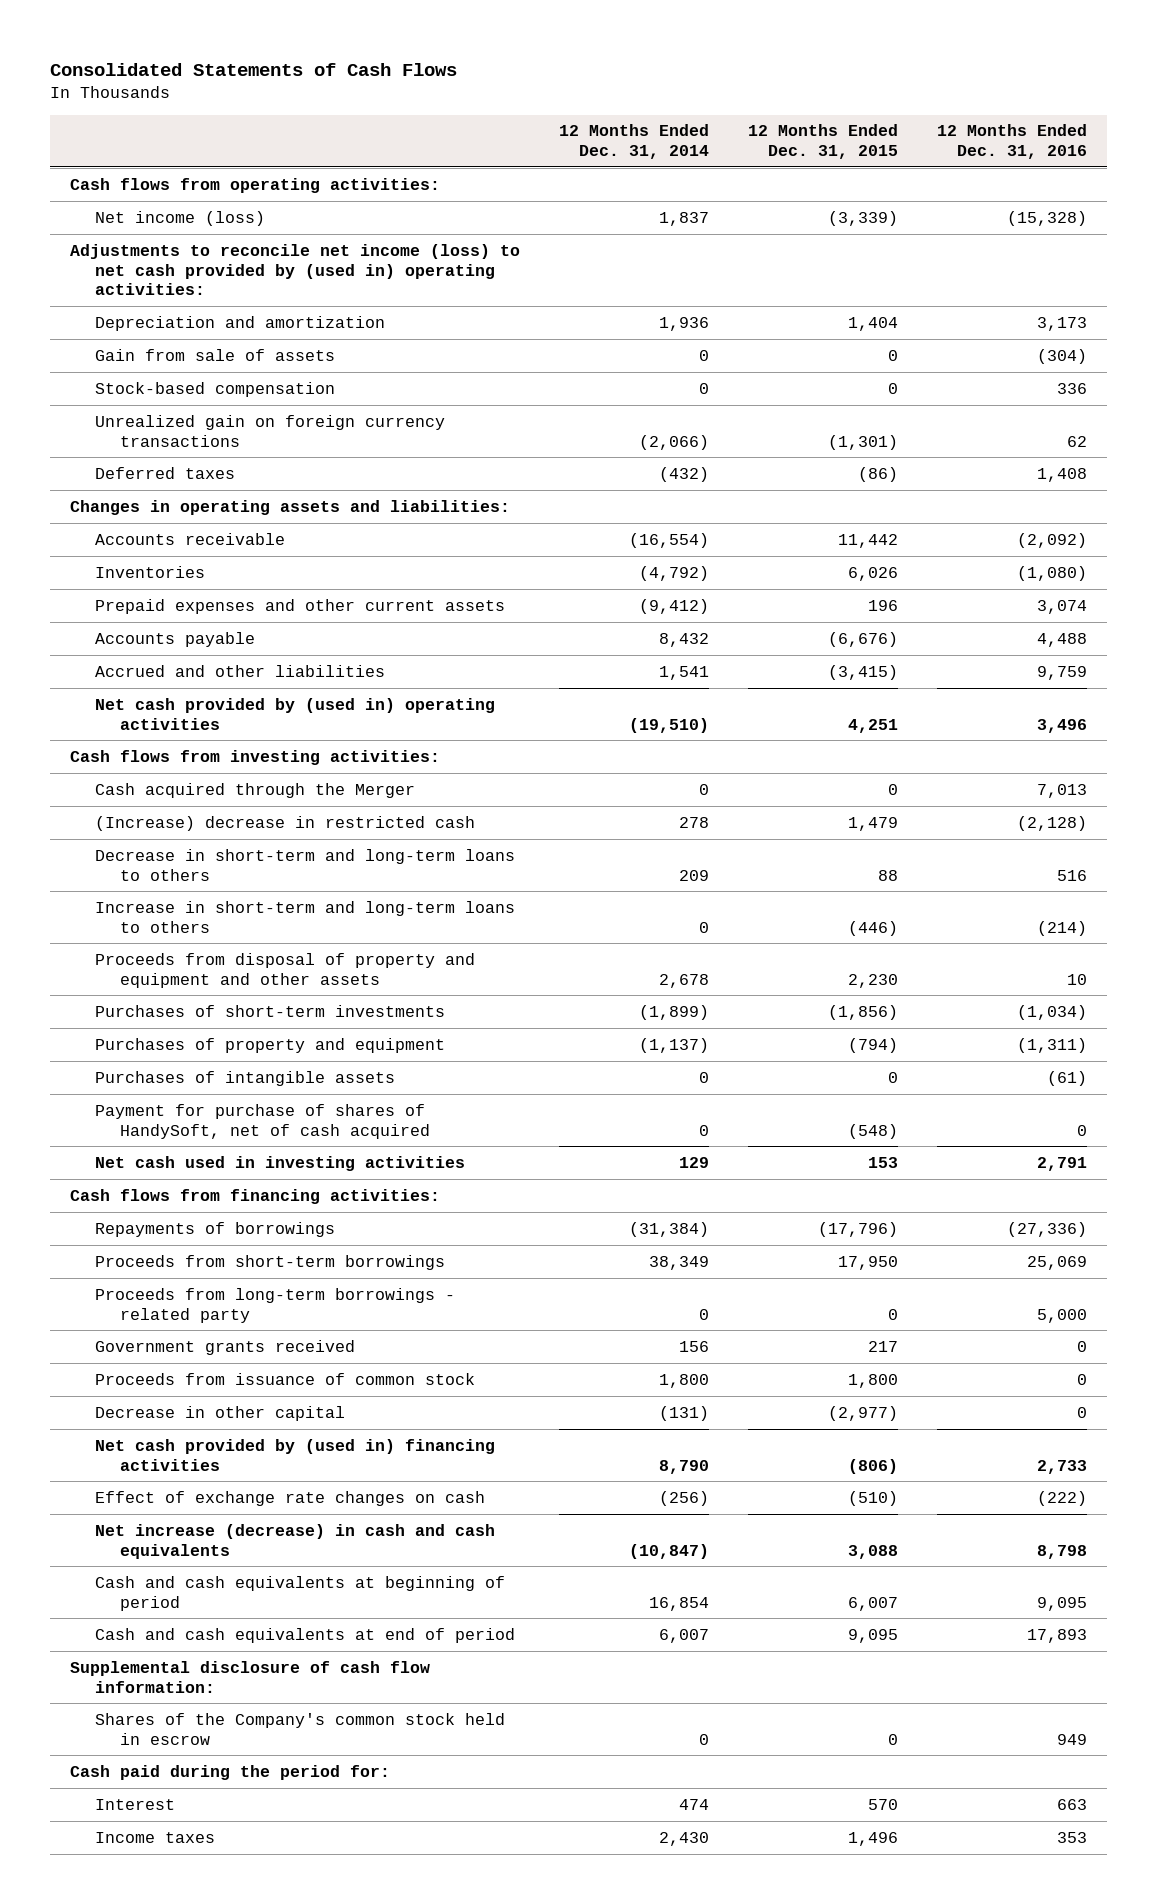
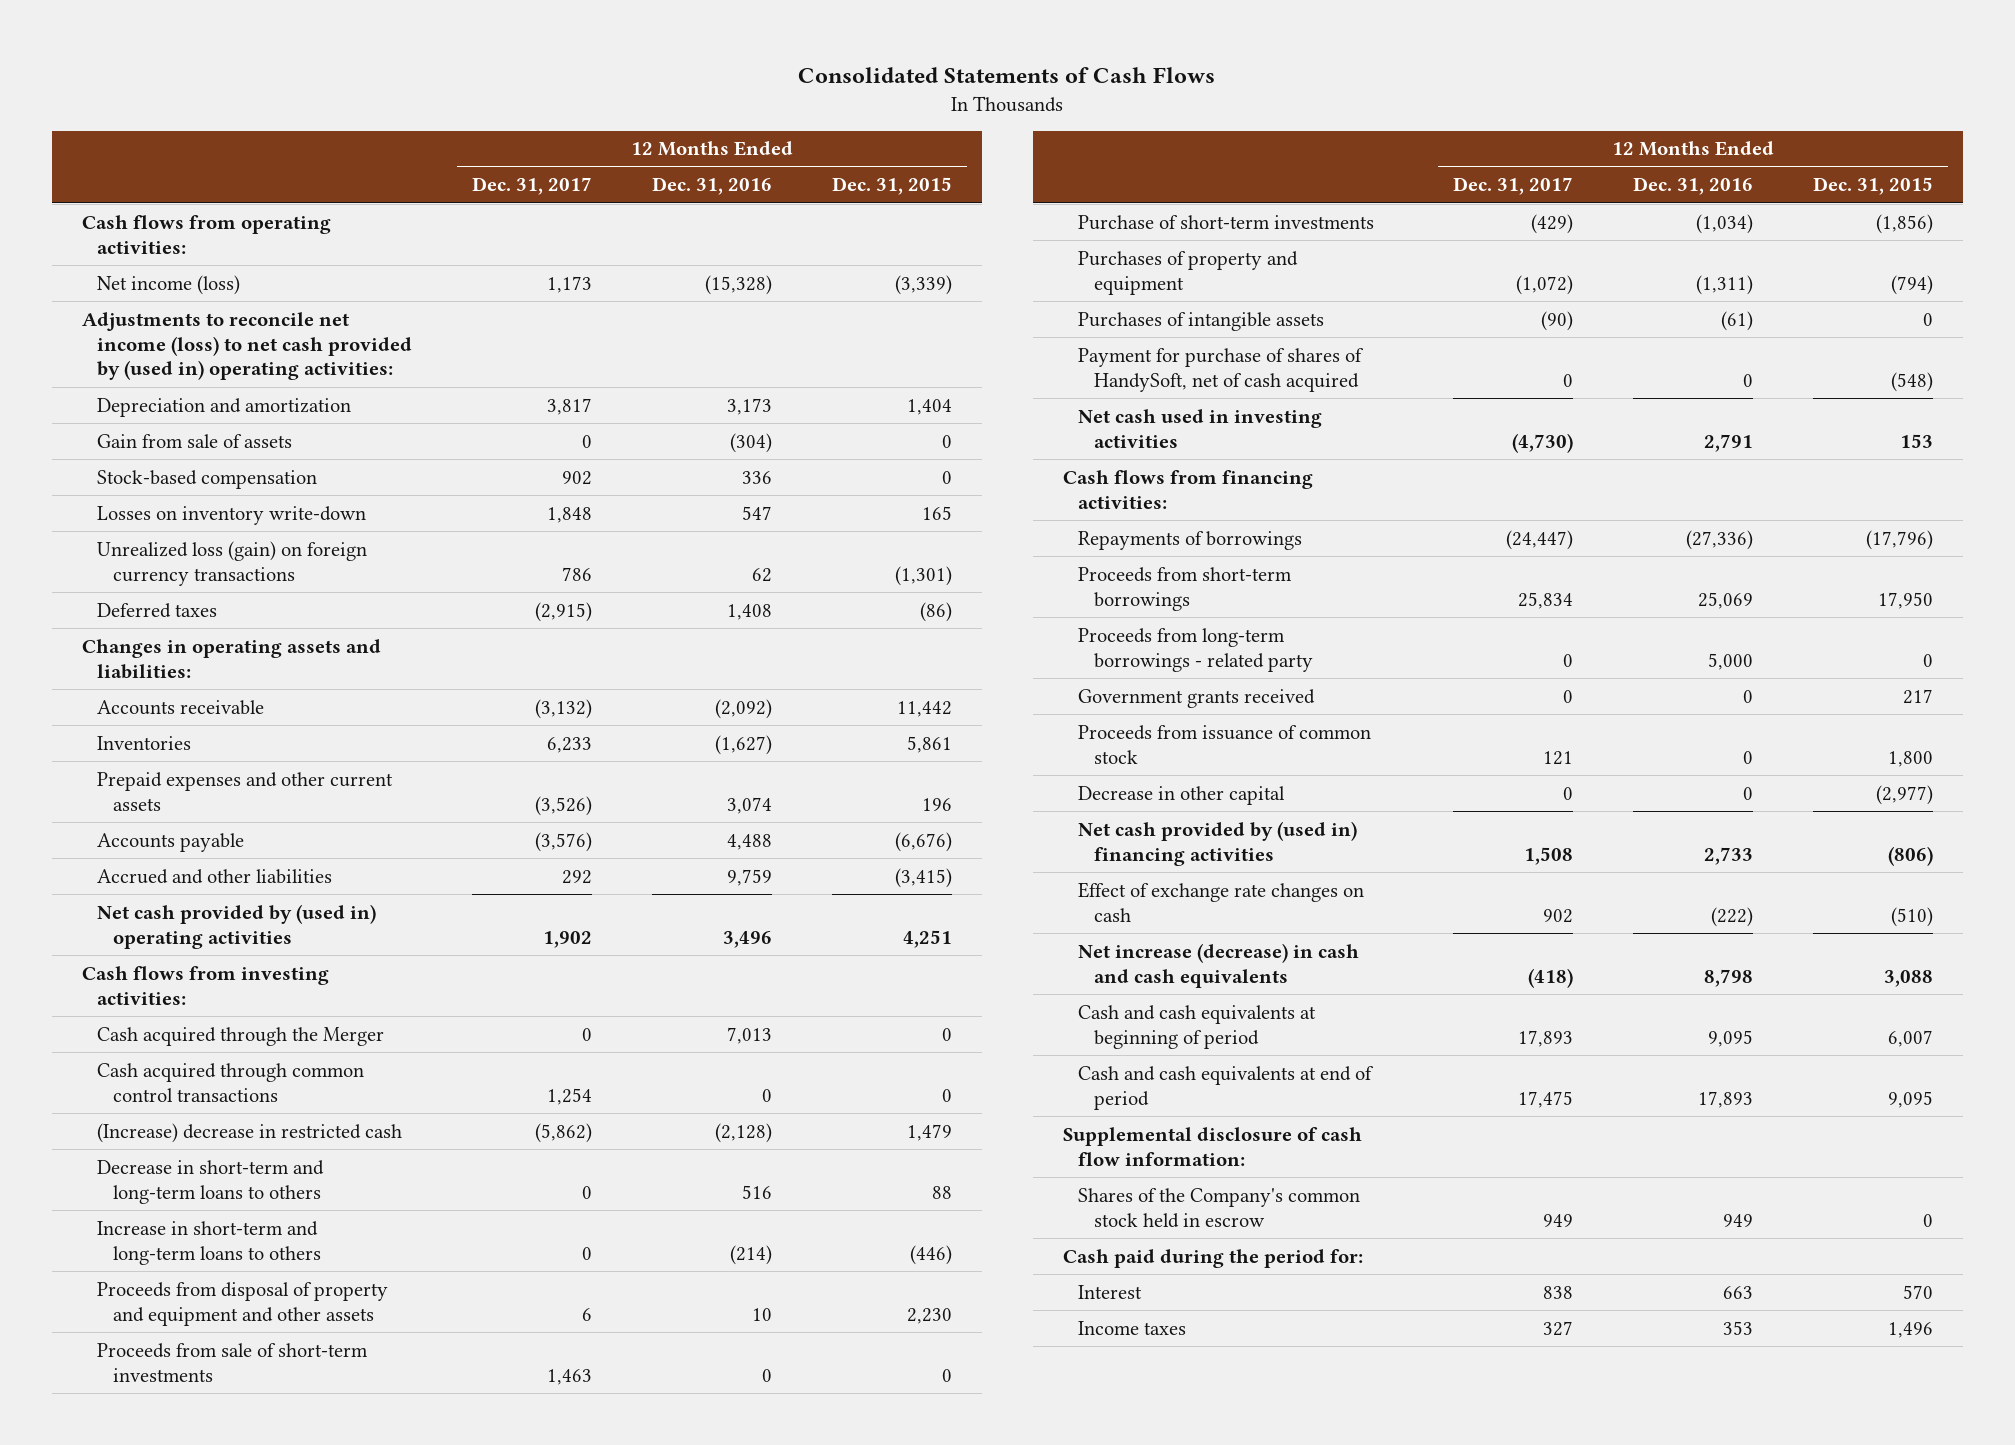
[558,124,709,160] 12 Months Ended Dec. 31, 2014 -> none
none -> [472,177,593,196] Dec. 31, 2017
none -> [97,505,367,525] Losses on inventory write-down
[94,414,445,447] Unrealized gain on foreign currency transactions -> [97,540,368,586] Unrealized loss (gain) on foreign currency transactions
[848,566,899,581] 6,026 -> [907,735,953,753] 5,861
[1017,565,1088,581] (1,080) -> [715,734,773,755] (1,627)
none -> [97,1062,365,1102] Cash acquired through common control transactions
none -> [97,1342,369,1382] Proceeds from sale of short-term investments
[94,1004,445,1017] Purchases of short-term investments -> [1078,214,1375,230] Purchase of short-term investments

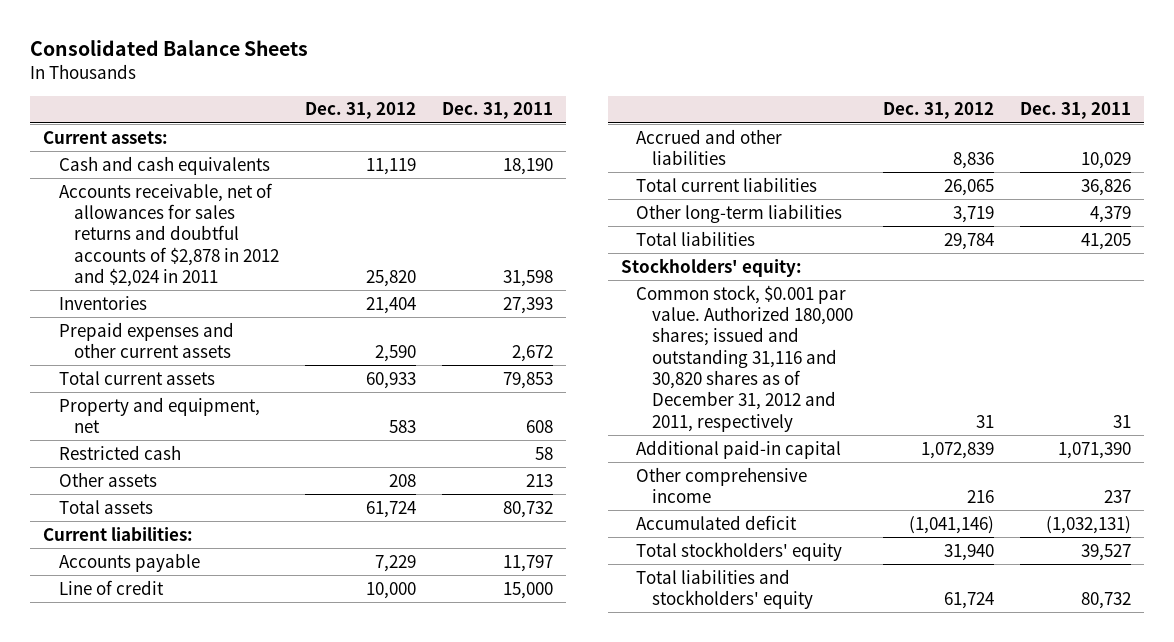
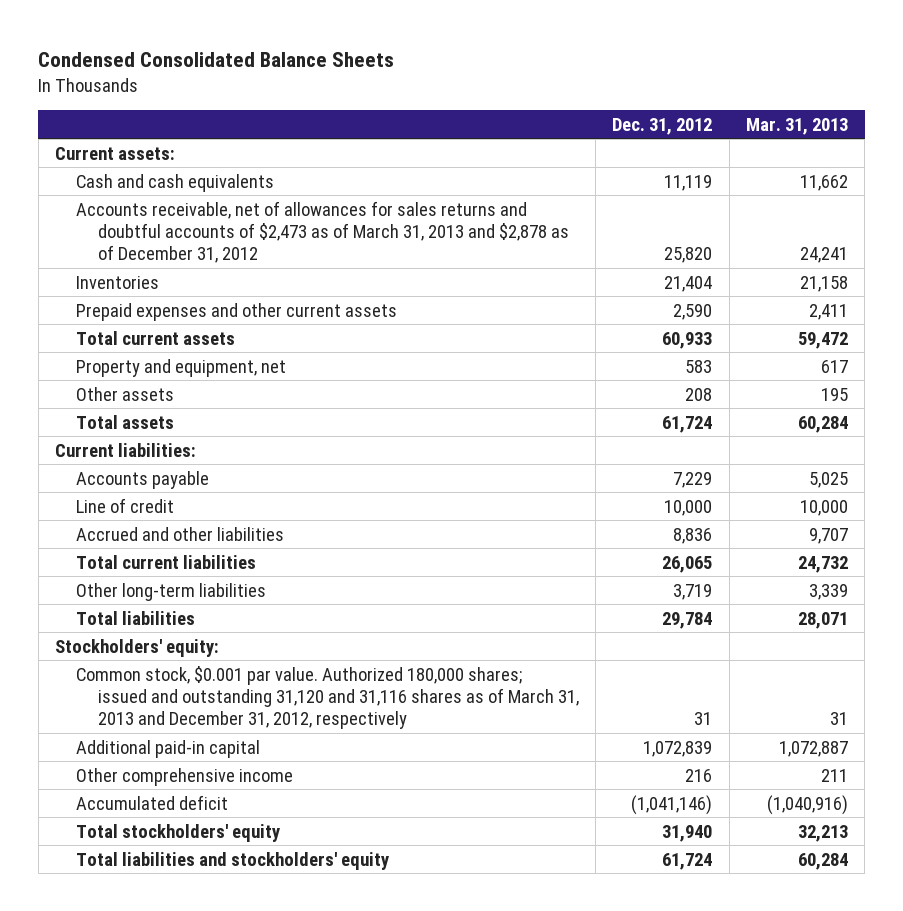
[30,40,309,57] Consolidated Balance Sheets -> [38,51,395,67] Condensed Consolidated Balance Sheets
[442,102,554,120] Dec. 31, 2011 -> none
none -> [745,117,848,135] Mar. 31, 2013
[58,182,279,287] Accounts receivable, net of allowances for sales returns and doubtful accounts of $2,878 in 2012 and $2,024 in 2011 -> [76,200,569,264] Accounts receivable, net of allowances for sales returns and doubtful accounts of $2,473 as of March 31, 2013 and $2,878 as of December 31, 2012
[58,444,181,460] Restricted cash -> none
[636,284,853,432] Common stock, $0.001 par value. Authorized 180,000 shares; issued and outstanding 31,116 and 30,820 shares as of December 31, 2012 and 2011, respectively -> [76,665,579,730] Common stock, $0.001 par value. Authorized 180,000 shares; issued and outstanding 31,120 and 31,116 shares as of March 31, 2013 and December 31, 2012, respectively

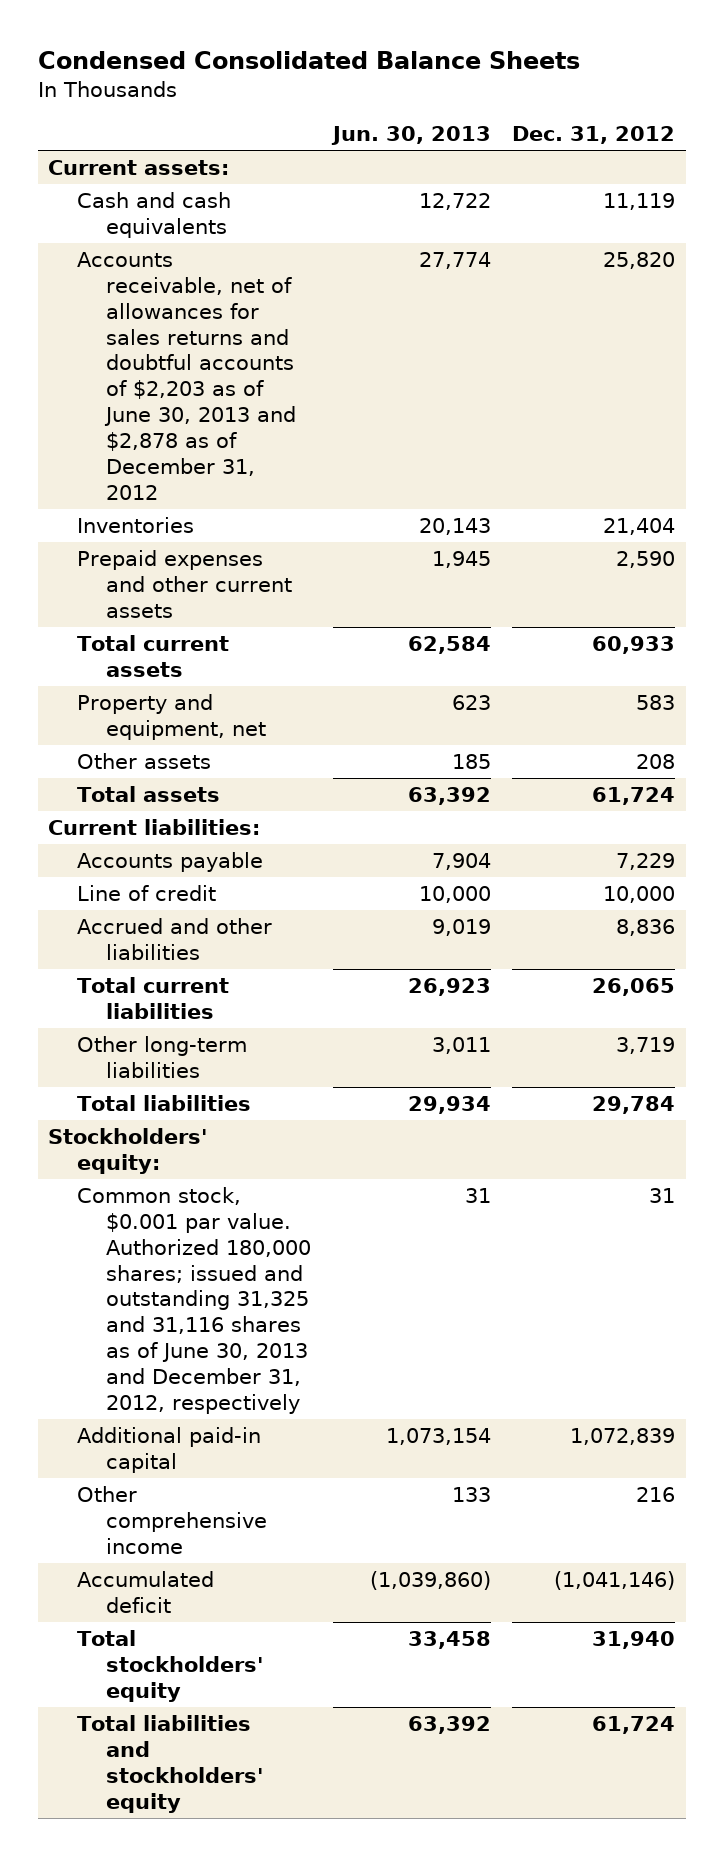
[745,117,848,135] Mar. 31, 2013 -> none
none -> [330,126,491,146] Jun. 30, 2013
[76,200,569,264] Accounts receivable, net of allowances for sales returns and doubtful accounts of $2,473 as of March 31, 2013 and $2,878 as of December 31, 2012 -> [77,251,297,500] Accounts receivable, net of allowances for sales returns and doubtful accounts of $2,203 as of June 30, 2013 and $2,878 as of December 31, 2012
[76,665,579,730] Common stock, $0.001 par value. Authorized 180,000 shares; issued and outstanding 31,120 and 31,116 shares as of March 31, 2013 and December 31, 2012, respectively -> [77,1186,312,1414] Common stock, $0.001 par value. Authorized 180,000 shares; issued and outstanding 31,325 and 31,116 shares as of June 30, 2013 and December 31, 2012, respectively

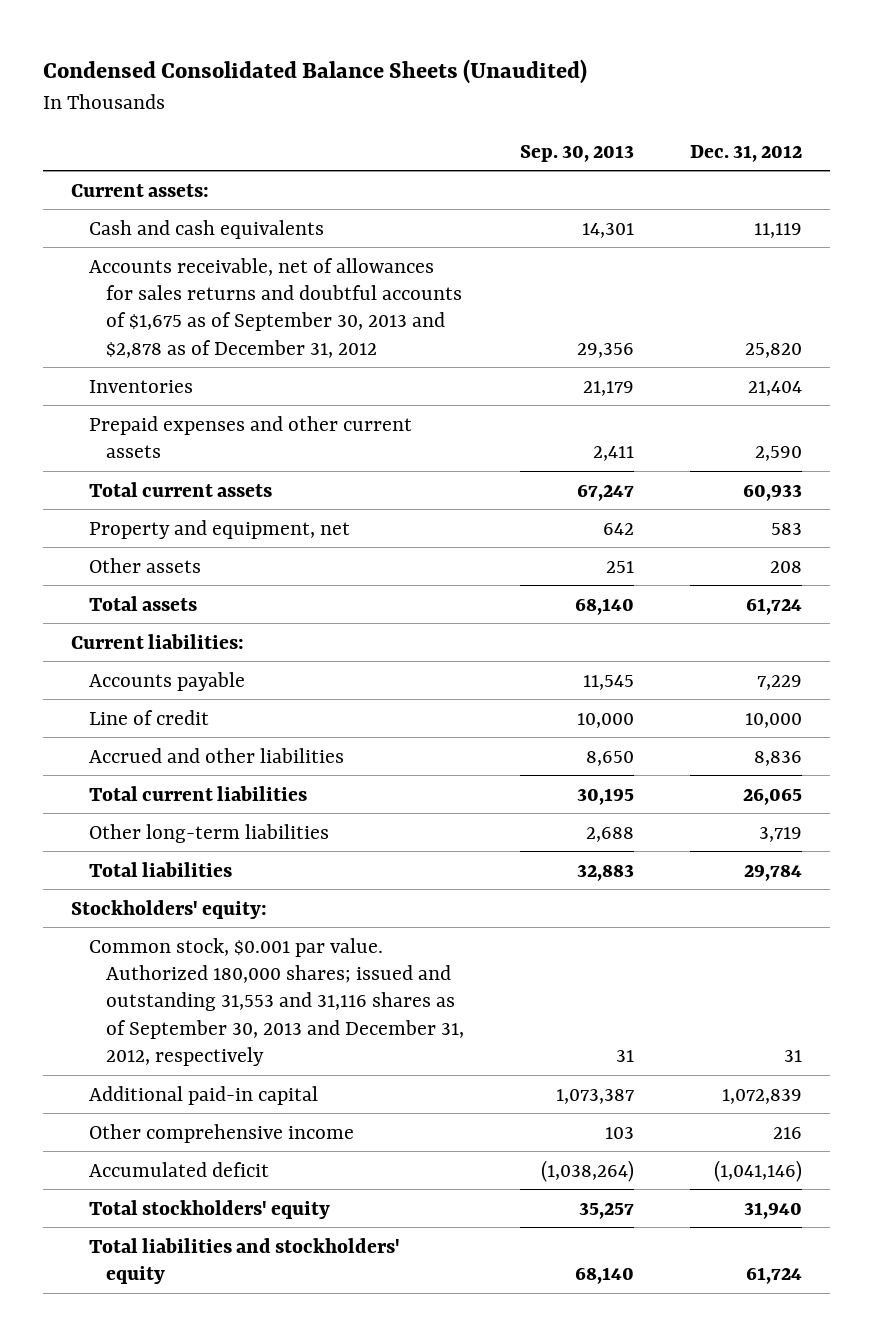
[37,51,580,70] Condensed Consolidated Balance Sheets -> [43,59,588,85] Condensed Consolidated Balance Sheets (Unaudited)
[330,126,491,146] Jun. 30, 2013 -> none
none -> [520,144,635,162] Sep. 30, 2013
[77,251,297,500] Accounts receivable, net of allowances for sales returns and doubtful accounts of $2,203 as of June 30, 2013 and $2,878 as of December 31, 2012 -> [88,257,463,358] Accounts receivable, net of allowances for sales returns and doubtful accounts of $1,675 as of September 30, 2013 and $2,878 as of December 31, 2012
[77,1186,312,1414] Common stock, $0.001 par value. Authorized 180,000 shares; issued and outstanding 31,325 and 31,116 shares as of June 30, 2013 and December 31, 2012, respectively -> [88,937,465,1067] Common stock, $0.001 par value. Authorized 180,000 shares; issued and outstanding 31,553 and 31,116 shares as of September 30, 2013 and December 31, 2012, respectively

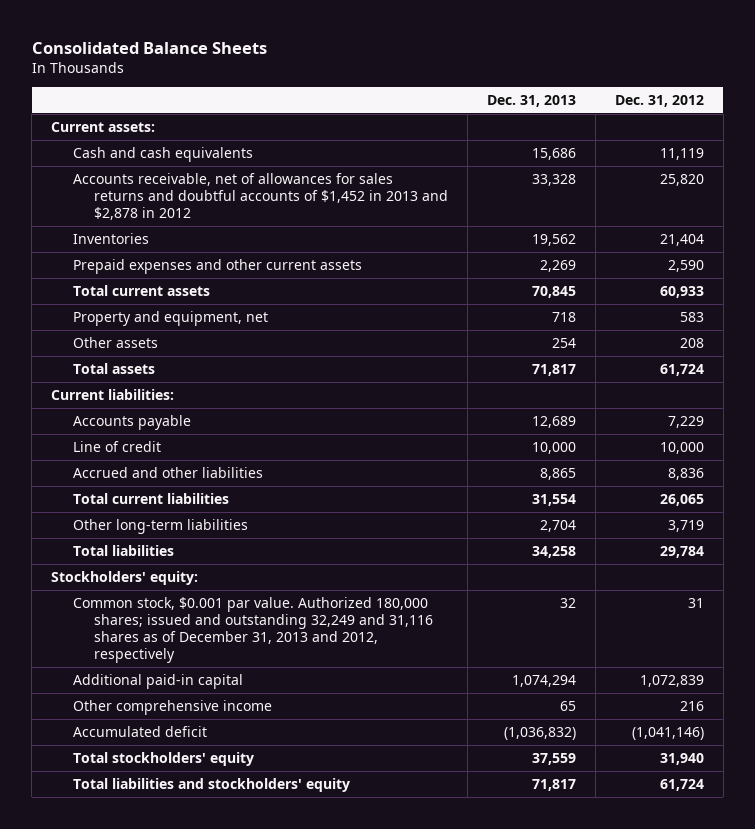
[43,59,588,85] Condensed Consolidated Balance Sheets (Unaudited) -> [31,41,267,54] Consolidated Balance Sheets
[520,144,635,162] Sep. 30, 2013 -> none
none -> [486,95,576,108] Dec. 31, 2013
[88,257,463,358] Accounts receivable, net of allowances for sales returns and doubtful accounts of $1,675 as of September 30, 2013 and $2,878 as of December 31, 2012 -> [72,172,448,220] Accounts receivable, net of allowances for sales returns and doubtful accounts of $1,452 in 2013 and $2,878 in 2012
[88,937,465,1067] Common stock, $0.001 par value. Authorized 180,000 shares; issued and outstanding 31,553 and 31,116 shares as of September 30, 2013 and December 31, 2012, respectively -> [72,596,433,664] Common stock, $0.001 par value. Authorized 180,000 shares; issued and outstanding 32,249 and 31,116 shares as of December 31, 2013 and 2012, respectively

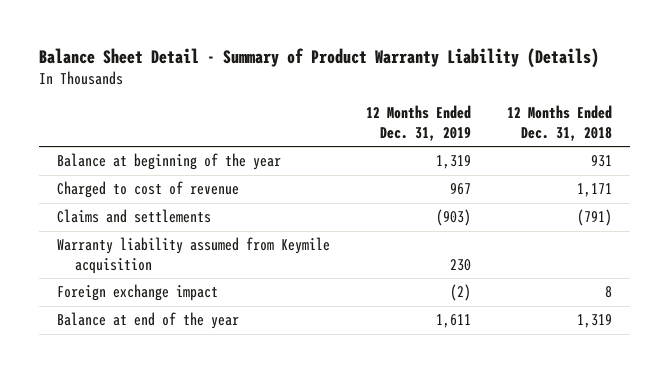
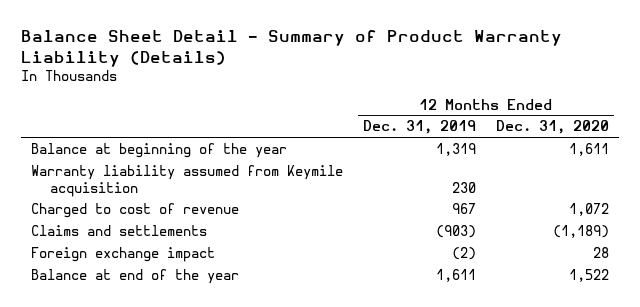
[507,105,613,141] 12 Months Ended Dec. 31, 2018 -> none
none -> [495,120,609,135] Dec. 31, 2020
[56,237,330,274] Warranty liability assumed from Keymile acquisition -> [31,164,344,197] Warranty liability assumed from Keymile acquisition

